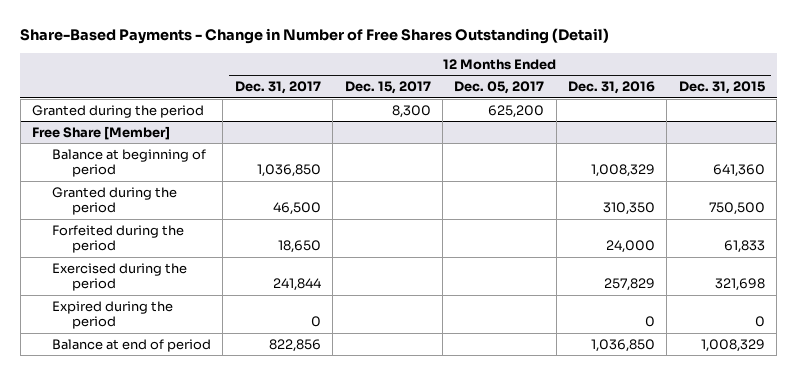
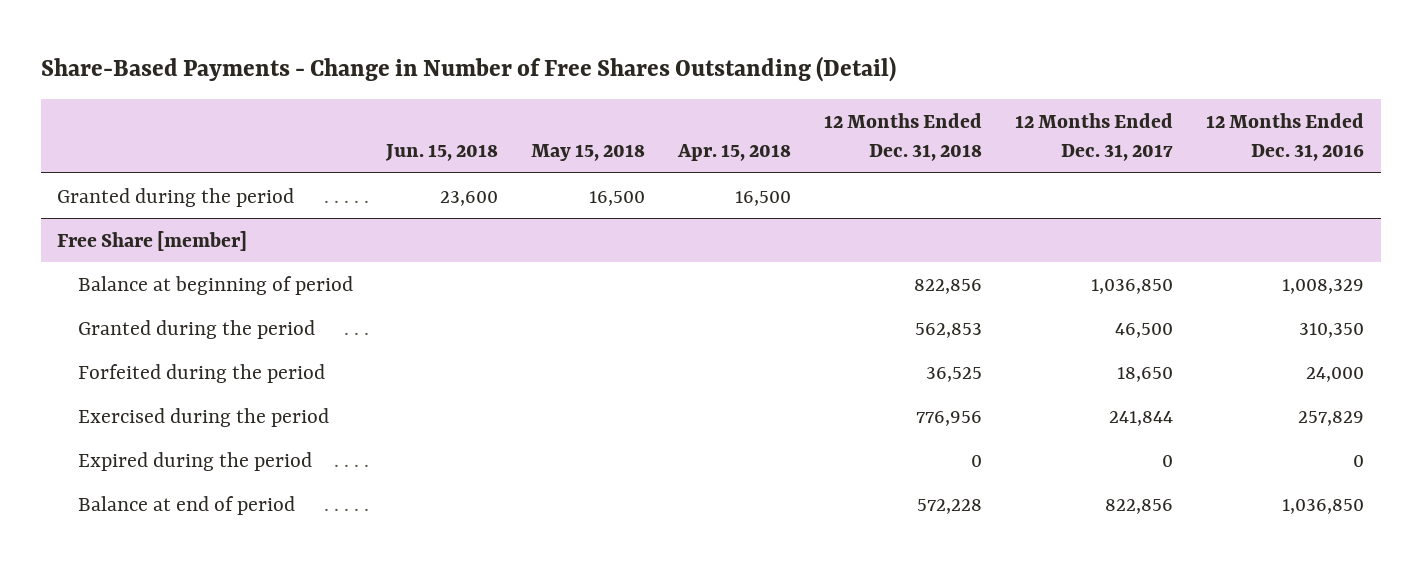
[344,81,431,95] Dec. 15, 2017 -> none
[454,81,545,95] Dec. 05, 2017 -> none
[678,81,765,95] Dec. 31, 2015 -> none
none -> [384,144,498,162] Jun. 15, 2018
none -> [530,144,645,162] May 15, 2018
none -> [677,144,792,162] Apr. 15, 2018
none -> [824,112,983,162] 12 Months Ended Dec. 31, 2018
[32,125,171,140] Free Share [Member] -> [57,230,248,251] Free Share [member]

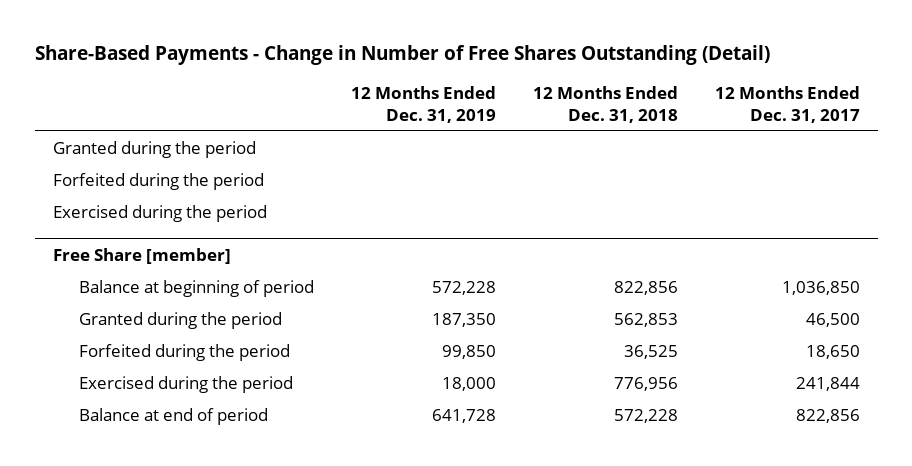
[384,144,498,162] Jun. 15, 2018 -> none
[530,144,645,162] May 15, 2018 -> none
[677,144,792,162] Apr. 15, 2018 -> none
[1206,112,1365,162] 12 Months Ended Dec. 31, 2016 -> none
none -> [350,86,496,123] 12 Months Ended Dec. 31, 2019
none -> [52,173,264,191] Forfeited during the period
none -> [52,205,267,223] Exercised during the period
[77,451,312,471] Expired during the period -> none

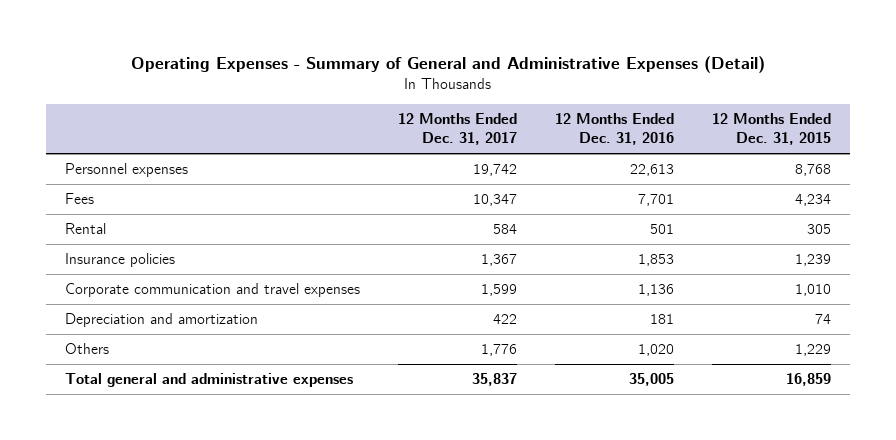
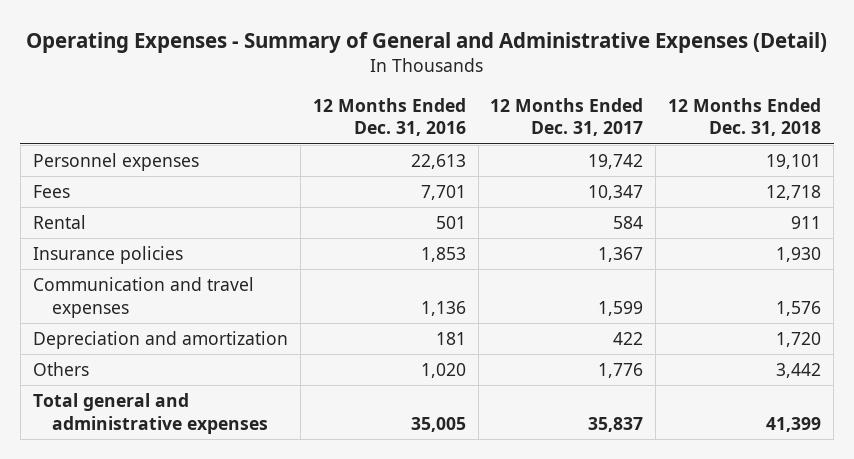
[712,113,832,146] 12 Months Ended Dec. 31, 2015 -> none
none -> [668,97,822,137] 12 Months Ended Dec. 31, 2018
[64,283,360,298] Corporate communication and travel expenses -> [32,276,254,318] Communication and travel expenses

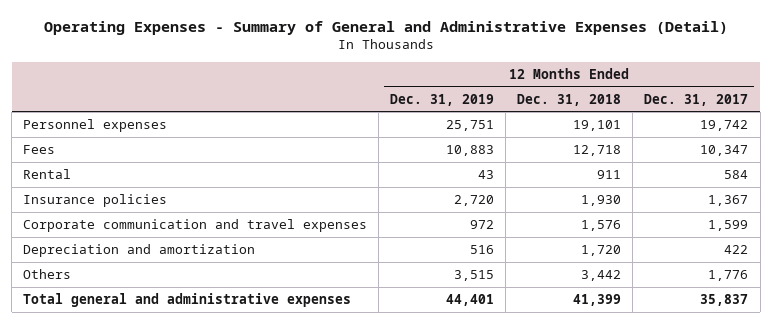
[312,97,466,137] 12 Months Ended Dec. 31, 2016 -> none
none -> [390,93,495,106] Dec. 31, 2019
[32,276,254,318] Communication and travel expenses -> [23,218,368,232] Corporate communication and travel expenses

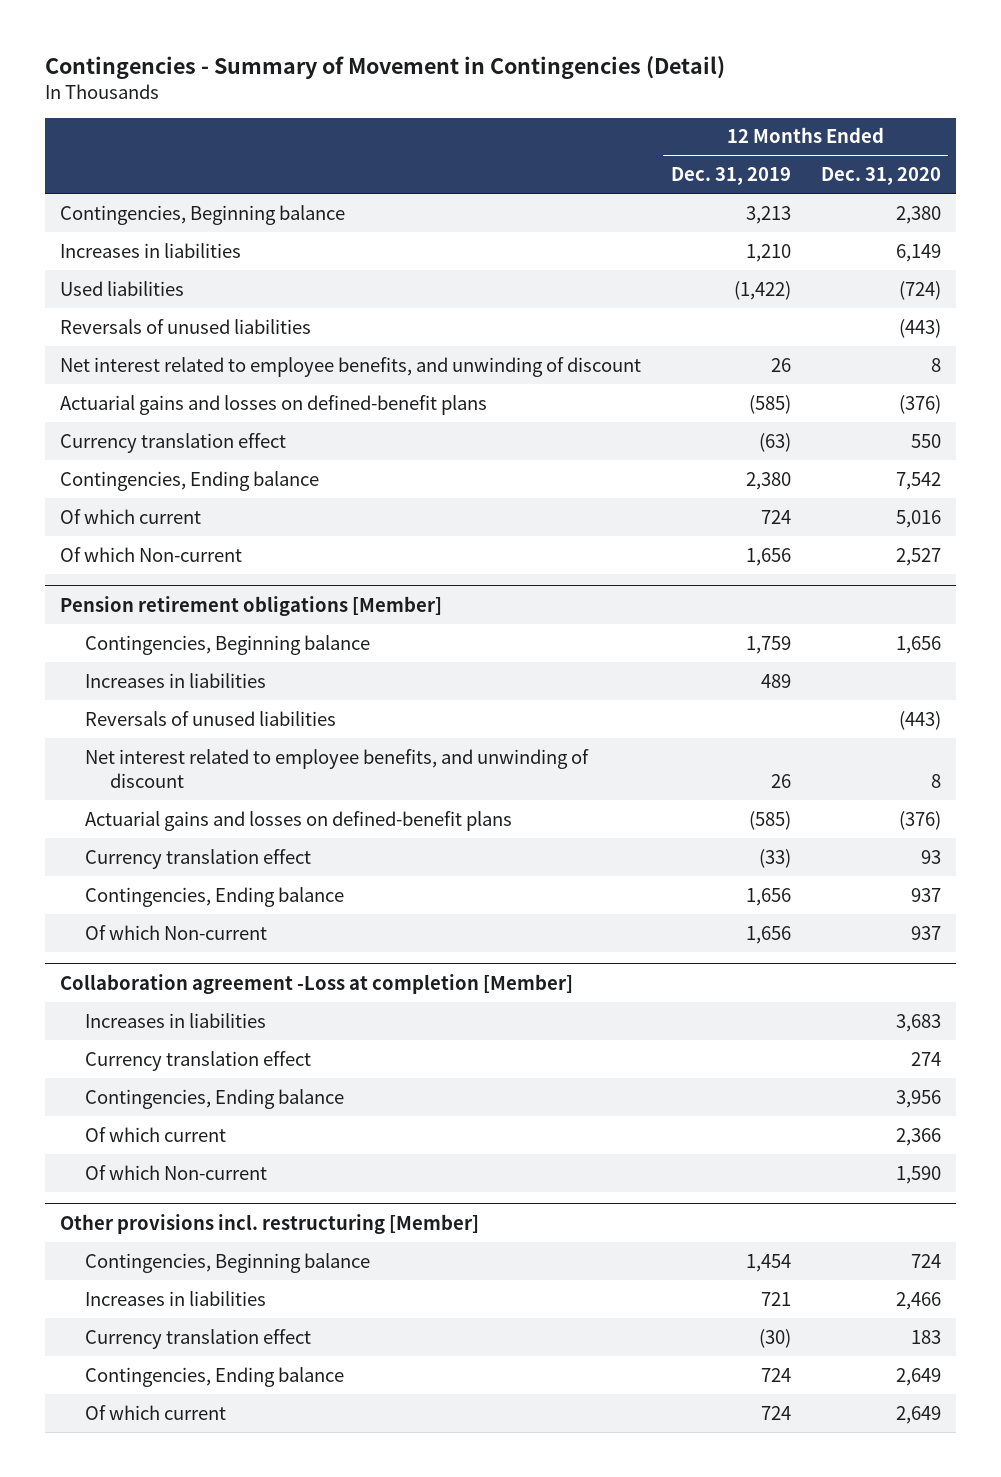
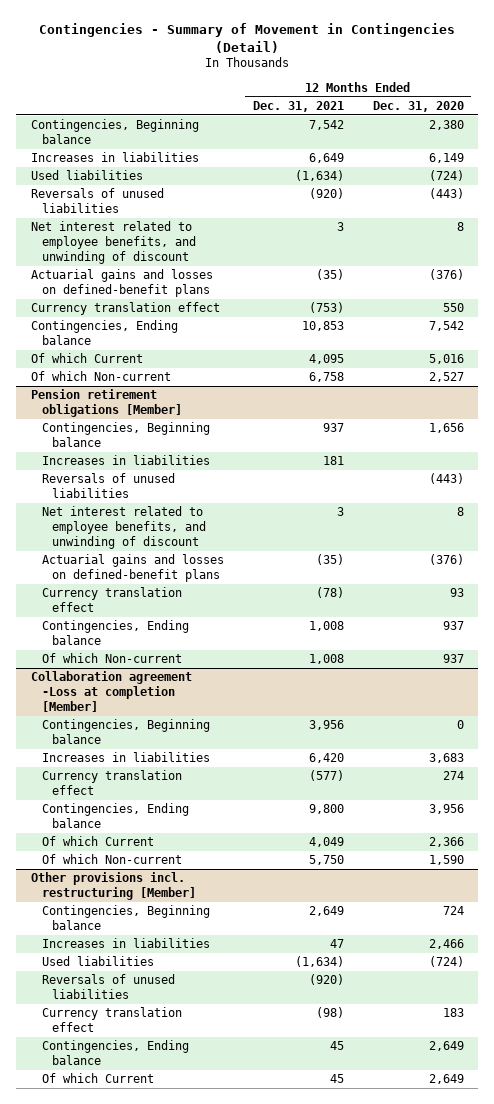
[670,167,791,186] Dec. 31, 2019 -> none
none -> [252,100,344,112] Dec. 31, 2021
[60,508,202,524] Of which current -> [30,353,143,364] Of which Current
none -> [41,719,210,744] Contingencies, Beginning balance
[84,1126,226,1142] Of which current -> [41,836,154,847] Of which Current
none -> [41,956,154,967] Used liabilities
none -> [41,974,175,999] Reversals of unused liabilities
[84,1404,226,1420] Of which current -> [41,1073,154,1084] Of which Current

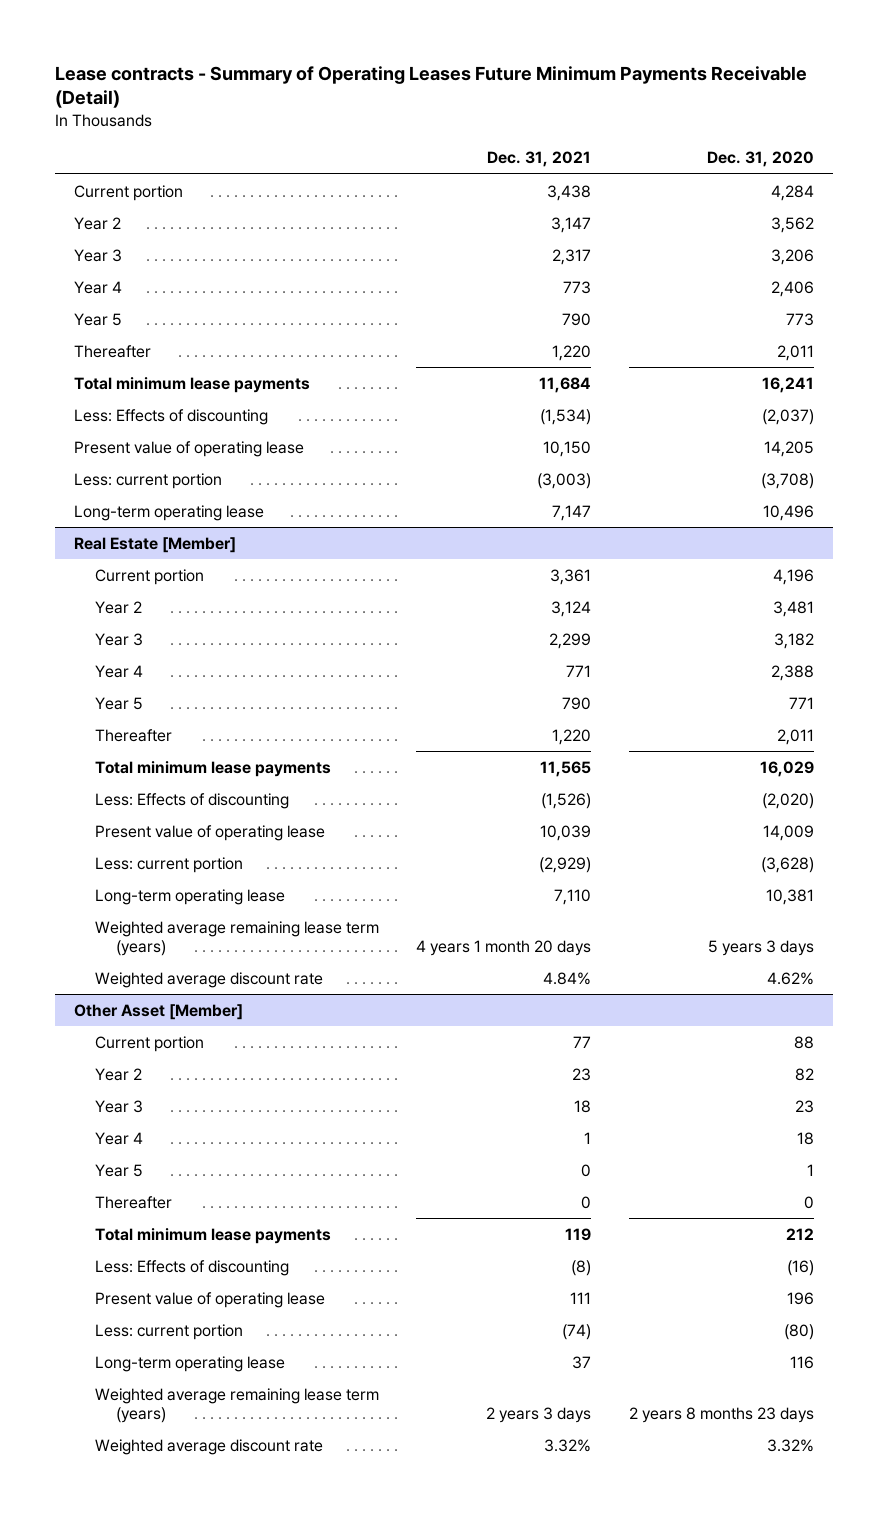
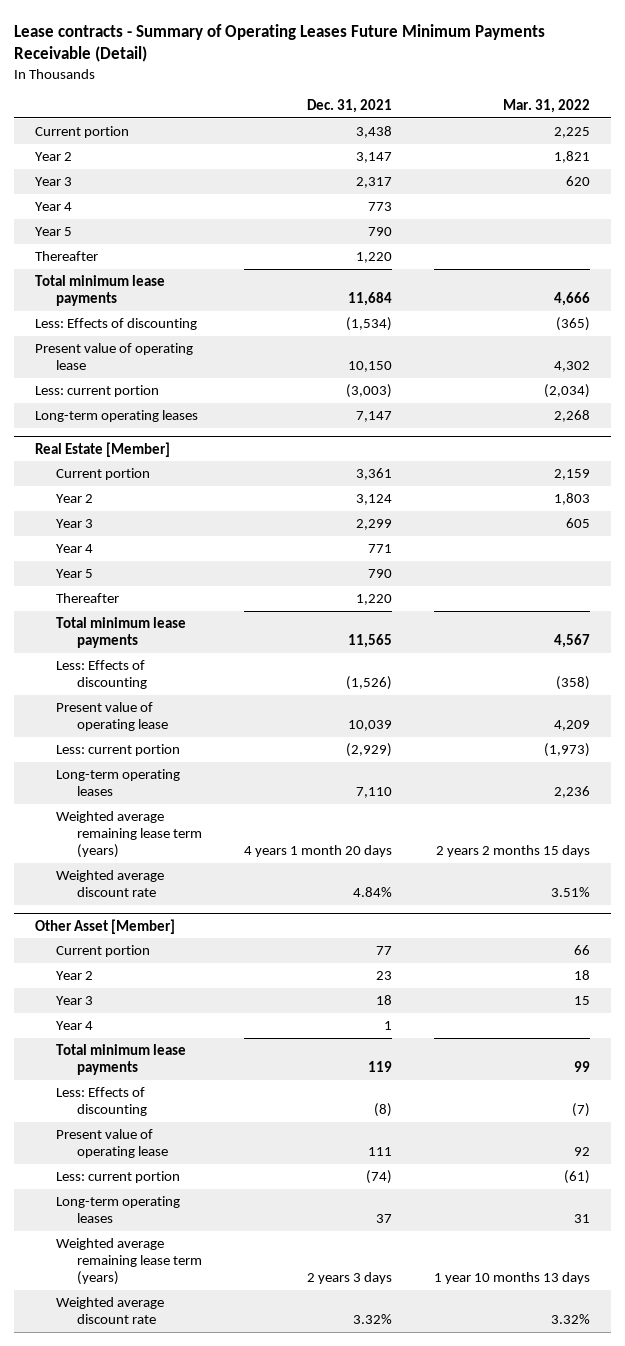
[707,151,815,168] Dec. 31, 2020 -> none
none -> [502,99,590,114] Mar. 31, 2022
[73,504,264,521] Long-term operating lease -> [35,409,199,422] Long-term operating leases
[94,888,285,905] Long-term operating lease -> [56,768,181,797] Long-term operating leases
[94,1163,143,1177] Year 5 -> none
[94,1195,172,1209] Thereafter -> none
[94,1355,285,1372] Long-term operating lease -> [56,1195,181,1224] Long-term operating leases

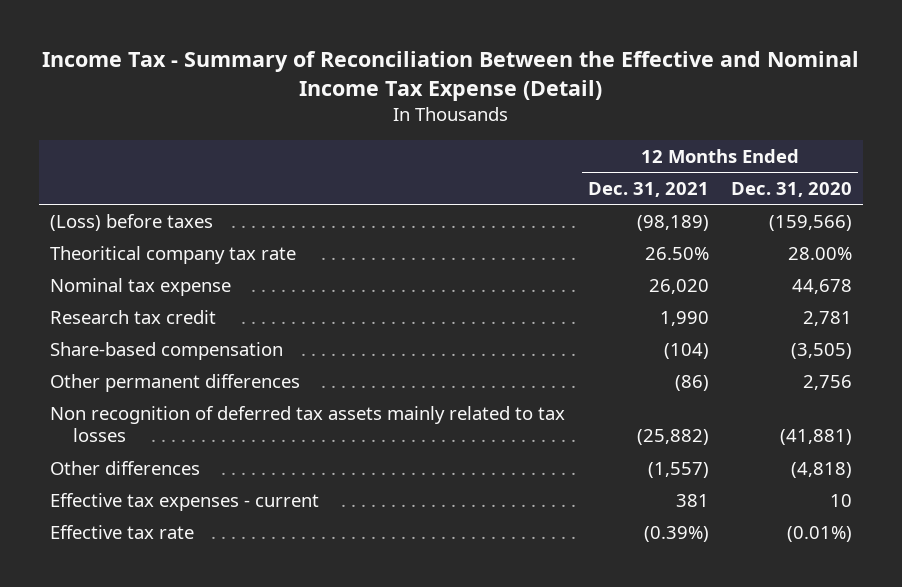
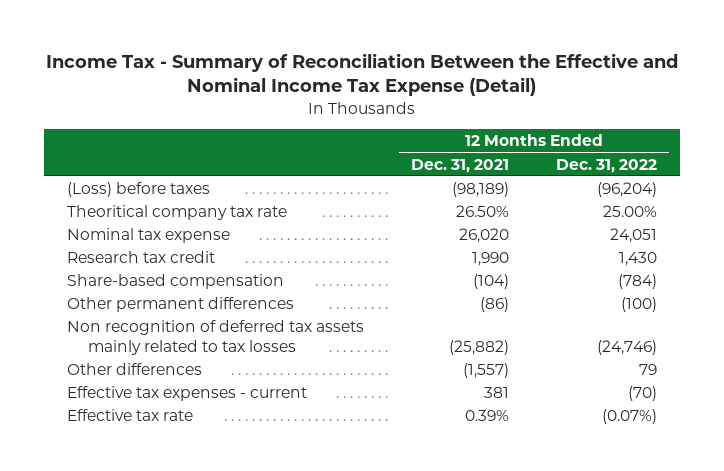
[731,181,853,197] Dec. 31, 2020 -> none
none -> [555,158,657,173] Dec. 31, 2022
[643,525,709,542] (0.39%) -> [465,410,510,422] 0.39%

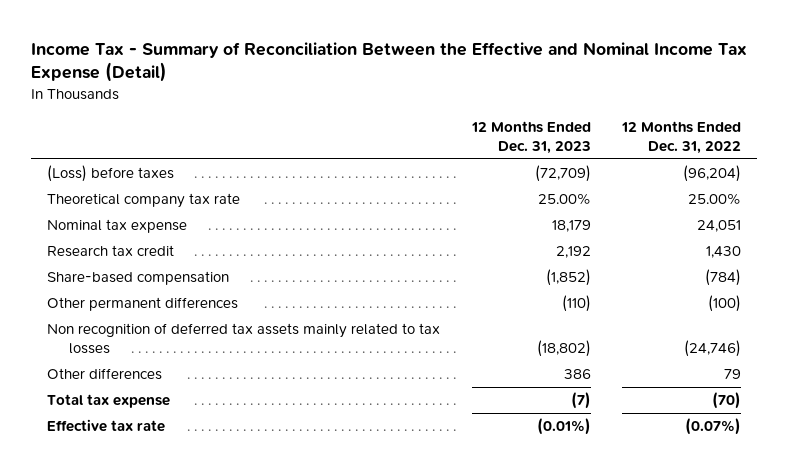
[411,158,510,173] Dec. 31, 2021 -> none
none -> [470,120,591,154] 12 Months Ended Dec. 31, 2023
[67,205,288,221] Theoritical company tax rate -> [46,193,240,209] Theoretical company tax rate
[67,386,308,402] Effective tax expenses - current -> [46,394,170,409] Total tax expense

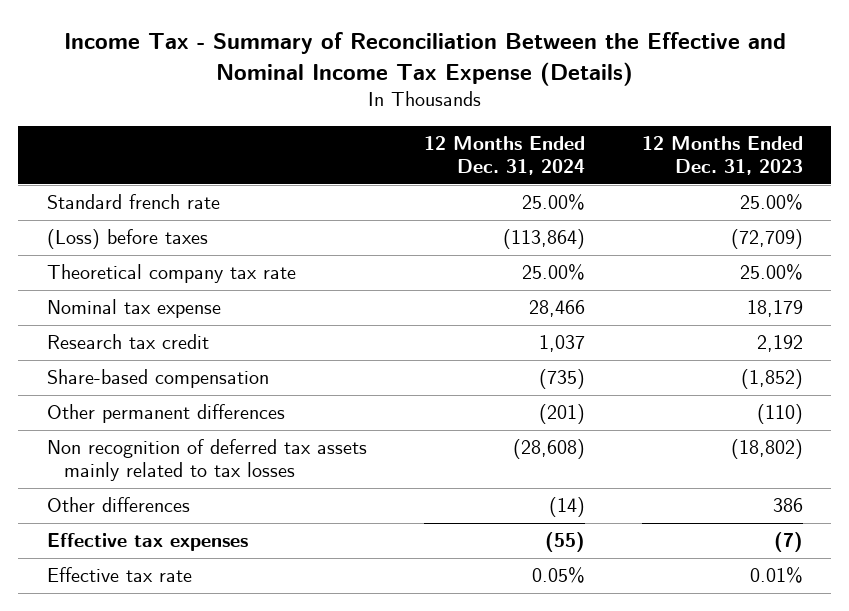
[30,41,747,83] Income Tax - Summary of Reconciliation Between the Effective and Nominal Income Tax Expense (Detail) -> [63,31,786,86] Income Tax - Summary of Reconciliation Between the Effective and Nominal Income Tax Expense (Details)
[621,120,742,154] 12 Months Ended Dec. 31, 2022 -> none
none -> [423,136,585,175] 12 Months Ended Dec. 31, 2024
none -> [46,194,220,210] Standard french rate
[46,394,170,409] Total tax expense -> [46,533,248,552] Effective tax expenses
[536,418,591,436] (0.01%) -> [749,567,803,584] 0.01%

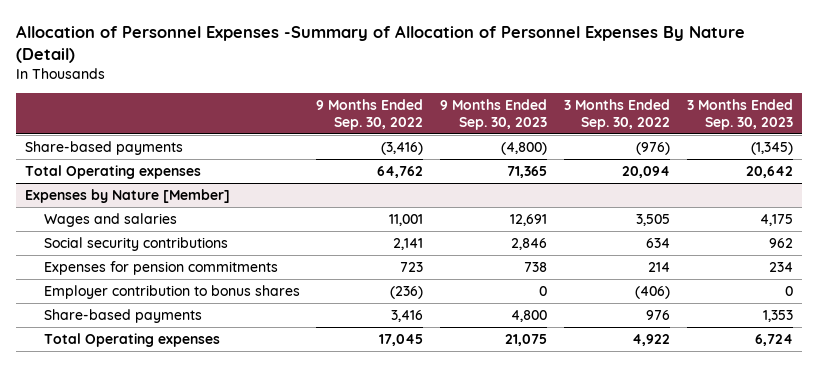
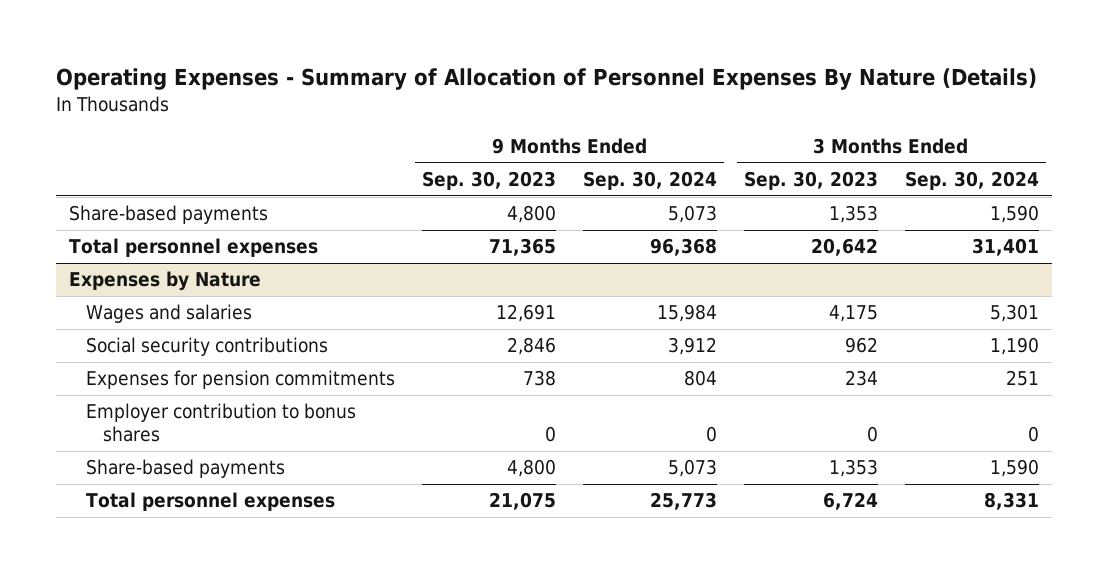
[16,25,746,63] Allocation of Personnel Expenses -Summary of Allocation of Personnel Expenses By Nature (Detail) -> [55,68,1037,91] Operating Expenses - Summary of Allocation of Personnel Expenses By Nature (Details)
[316,99,424,130] 9 Months Ended Sep. 30, 2022 -> none
[564,99,671,130] 3 Months Ended Sep. 30, 2022 -> none
none -> [583,171,718,191] Sep. 30, 2024
none -> [904,171,1039,191] Sep. 30, 2024
[501,142,548,156] (4,800) -> [507,205,557,224] 4,800
[751,142,794,156] (1,345) -> [828,205,878,224] 1,353
[24,165,201,180] Total Operating expenses -> [69,238,319,258] Total personnel expenses
[24,189,230,204] Expenses by Nature [Member] -> [69,271,262,292] Expenses by Nature
[43,333,220,348] Total Operating expenses -> [86,492,336,512] Total personnel expenses

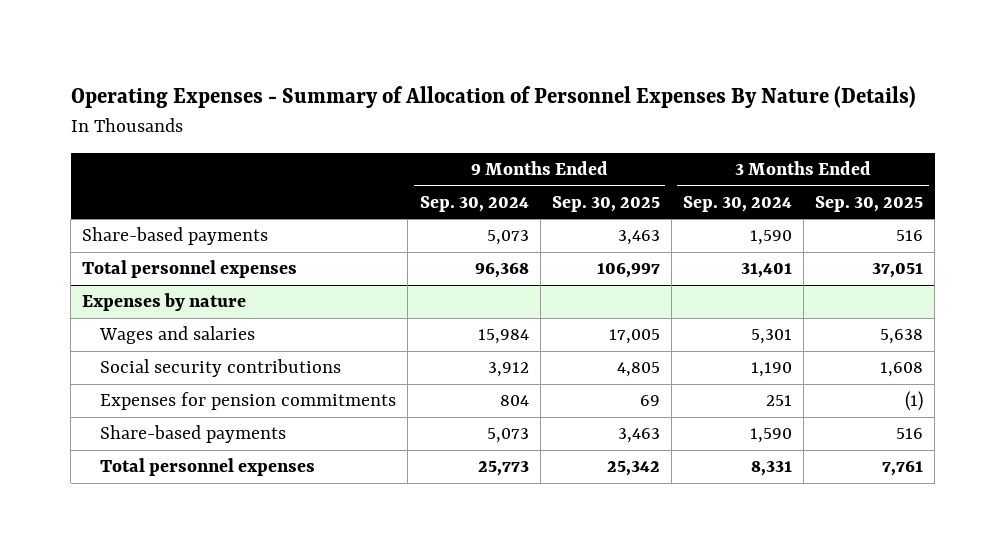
[422,171,557,191] Sep. 30, 2023 -> none
[743,171,878,191] Sep. 30, 2023 -> none
none -> [551,195,660,212] Sep. 30, 2025
none -> [814,195,923,212] Sep. 30, 2025
[69,271,262,292] Expenses by Nature -> [82,293,247,312] Expenses by nature
[86,403,357,443] Employer contribution to bonus shares -> none

